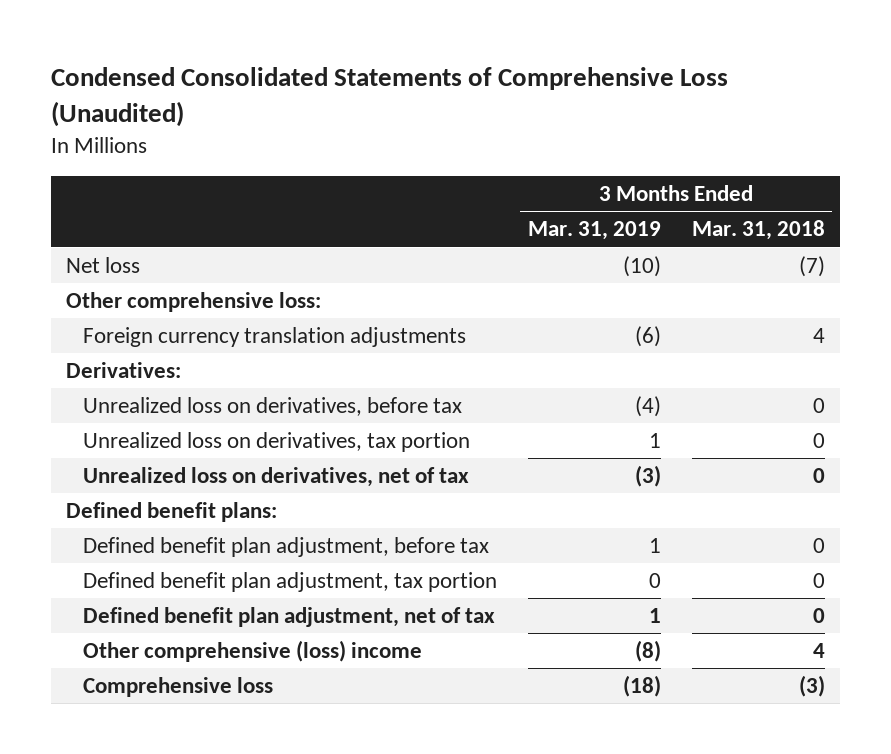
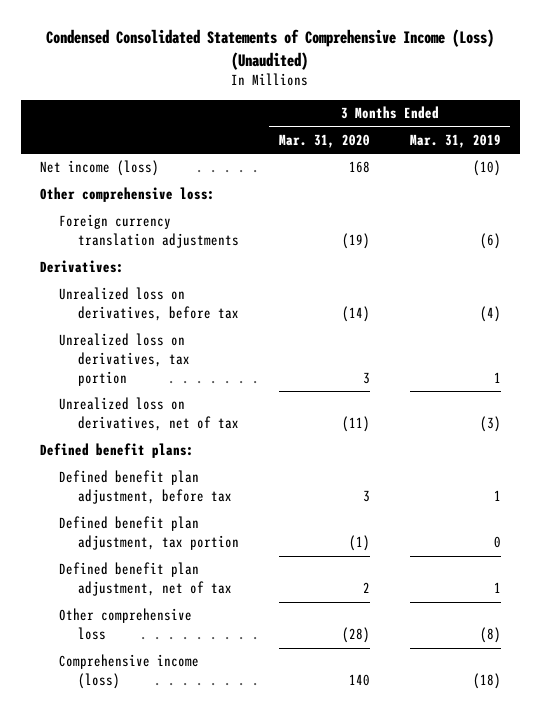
[50,67,728,127] Condensed Consolidated Statements of Comprehensive Loss (Unaudited) -> [46,29,495,70] Condensed Consolidated Statements of Comprehensive Income (Loss) (Unaudited)
[691,220,825,241] Mar. 31, 2018 -> none
none -> [278,133,370,148] Mar. 31, 2020
[66,257,141,274] Net loss -> [40,160,160,177] Net income (loss)
[82,640,422,663] Other comprehensive (loss) income -> [59,608,193,641] Other comprehensive loss
[82,677,273,698] Comprehensive loss -> [59,654,200,690] Comprehensive income (loss)

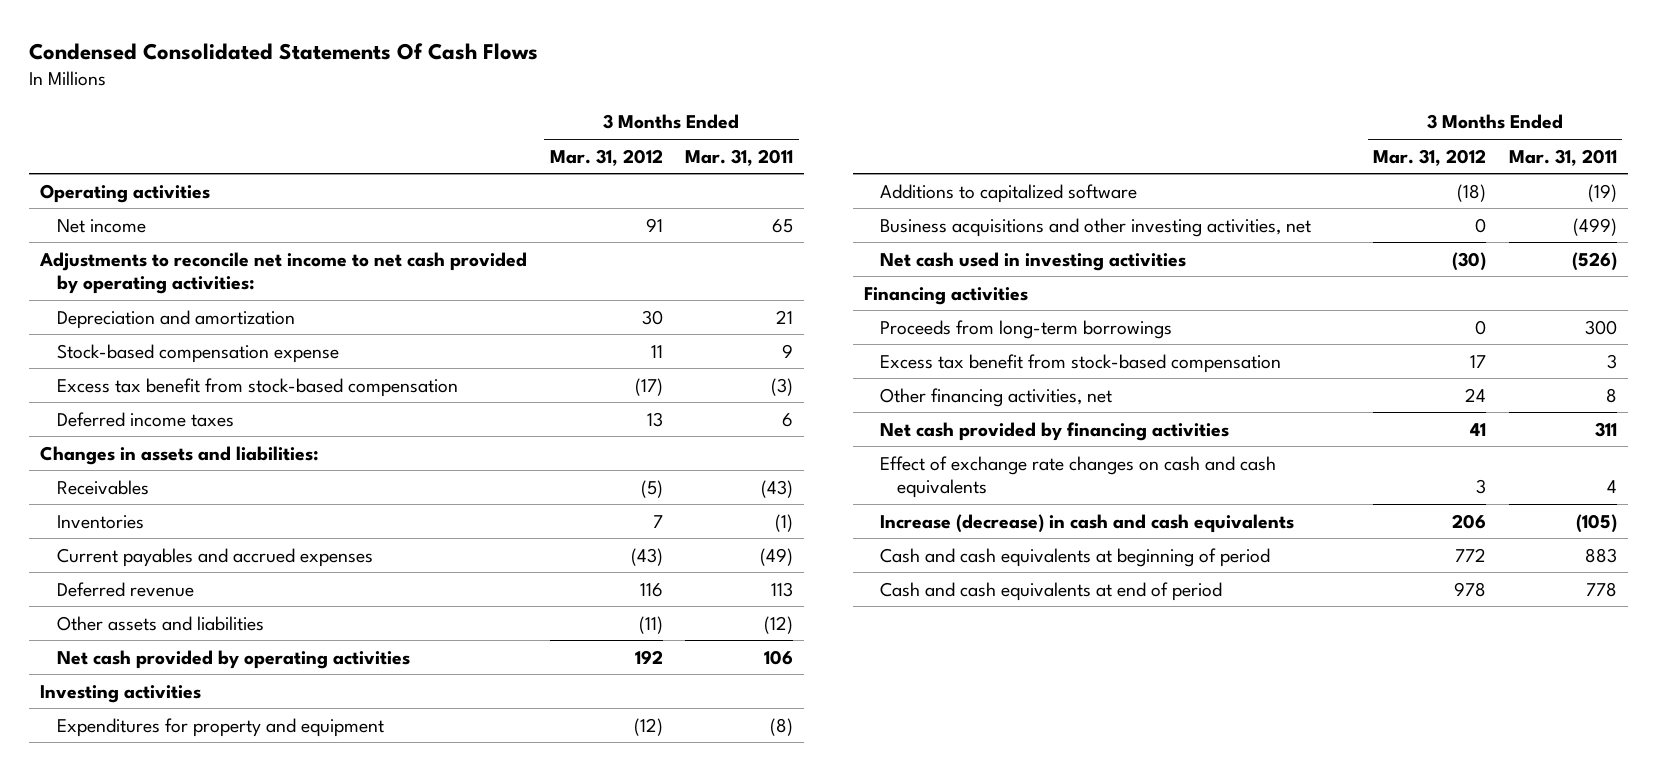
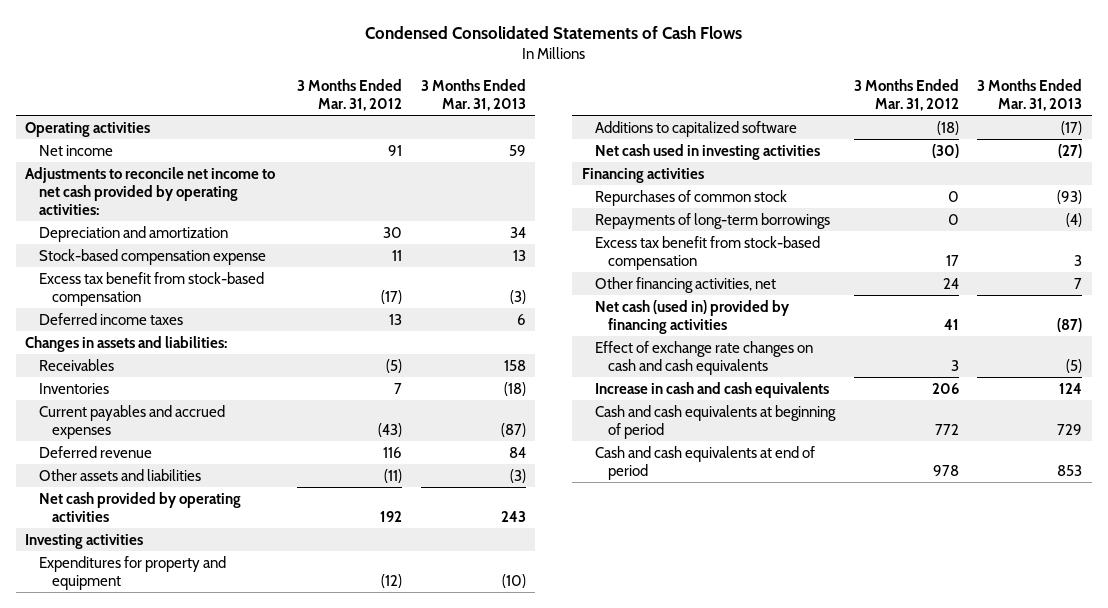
[28,43,538,61] Condensed Consolidated Statements Of Cash Flows -> [364,26,742,40] Condensed Consolidated Statements of Cash Flows
[684,148,793,166] Mar. 31, 2011 -> none
none -> [420,78,526,112] 3 Months Ended Mar. 31, 2013
[880,217,1312,237] Business acquisitions and other investing activities, net -> none
[880,319,1173,339] Proceeds from long-term borrowings -> none
none -> [595,189,788,206] Repurchases of common stock
none -> [595,212,831,229] Repayments of long-term borrowings
[880,421,1230,441] Net cash provided by financing activities -> [595,299,791,334] Net cash (used in) provided by financing activities
[880,513,1295,533] Increase (decrease) in cash and cash equivalents -> [595,381,830,398] Increase in cash and cash equivalents

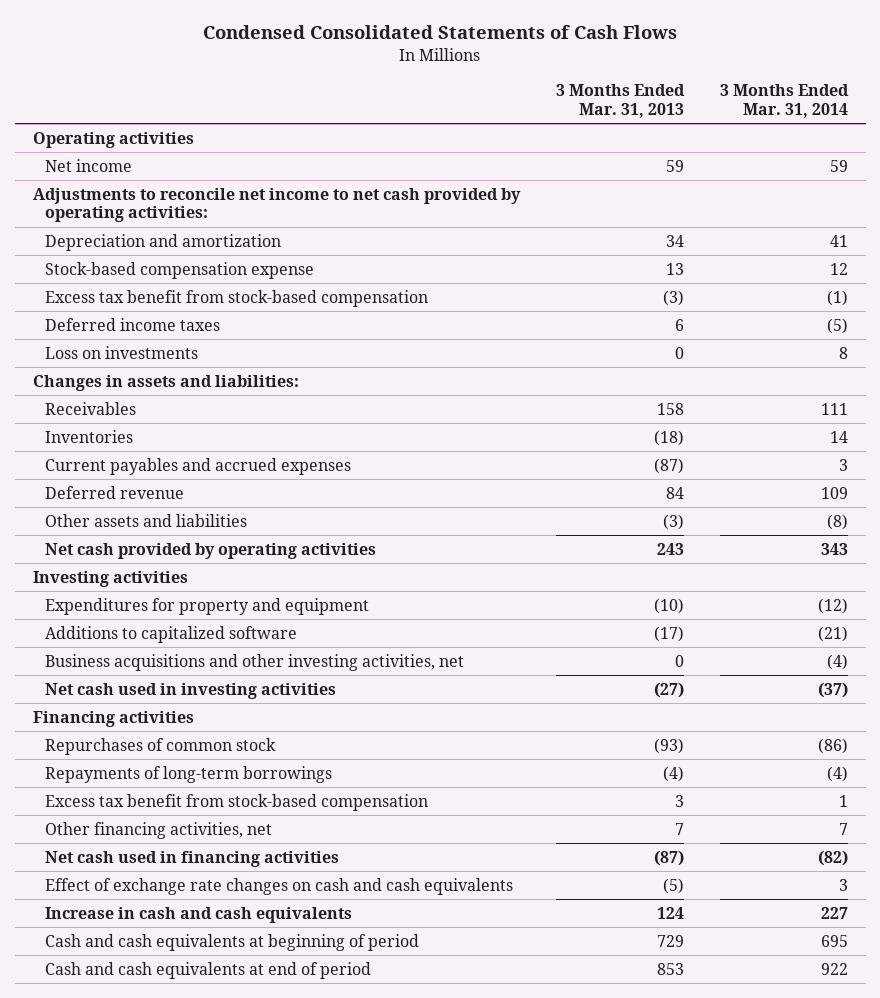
[297,78,403,112] 3 Months Ended Mar. 31, 2012 -> none
none -> [719,84,849,118] 3 Months Ended Mar. 31, 2014
none -> [45,345,199,359] Loss on investments
none -> [45,653,465,671] Business acquisitions and other investing activities, net
[595,299,791,334] Net cash (used in) provided by financing activities -> [45,850,340,867] Net cash used in financing activities

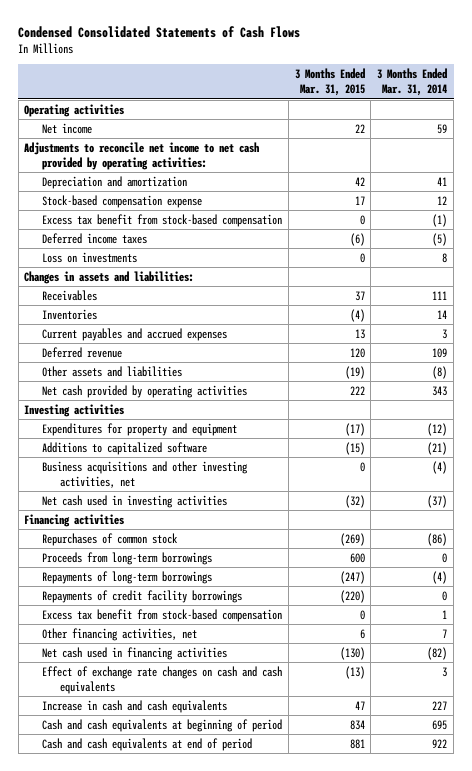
[555,84,685,118] 3 Months Ended Mar. 31, 2013 -> none
none -> [294,68,365,97] 3 Months Ended Mar. 31, 2015
none -> [42,551,213,565] Proceeds from long-term borrowings
none -> [42,589,243,603] Repayments of credit facility borrowings

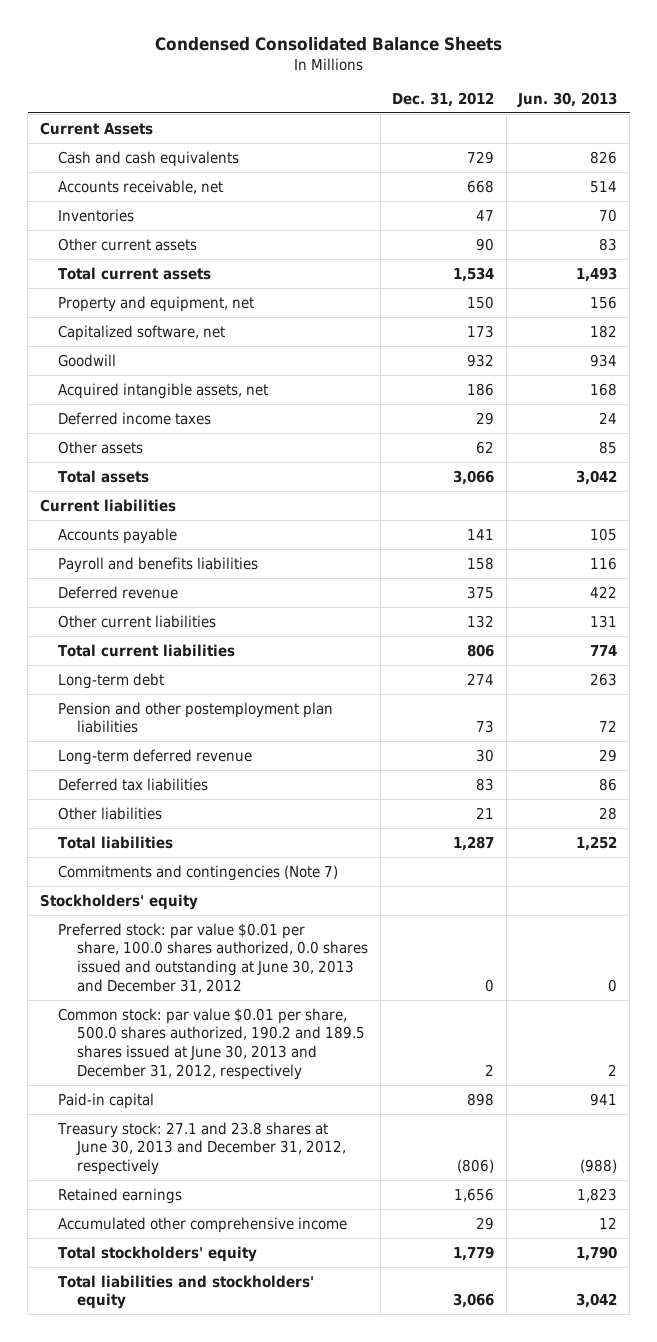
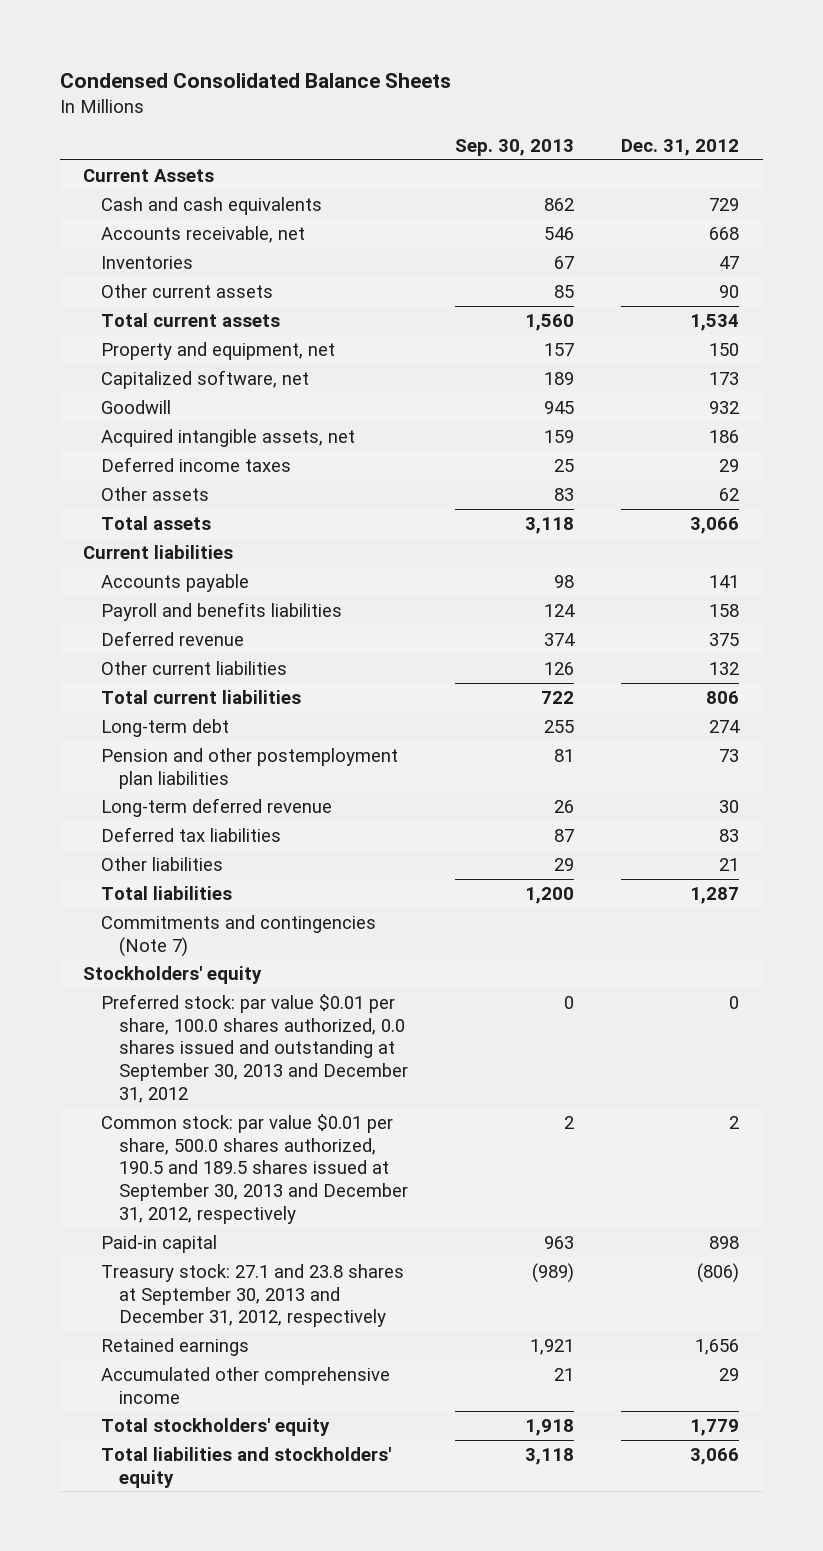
[517,91,618,107] Jun. 30, 2013 -> none
none -> [455,138,575,156] Sep. 30, 2013
[58,922,369,993] Preferred stock: par value $0.01 per share, 100.0 shares authorized, 0.0 shares issued and outstanding at June 30, 2013 and December 31, 2012 -> [101,993,408,1104] Preferred stock: par value $0.01 per share, 100.0 shares authorized, 0.0 shares issued and outstanding at September 30, 2013 and December 31, 2012
[58,1007,366,1080] Common stock: par value $0.01 per share, 500.0 shares authorized, 190.2 and 189.5 shares issued at June 30, 2013 and December 31, 2012, respectively -> [101,1113,408,1225] Common stock: par value $0.01 per share, 500.0 shares authorized, 190.5 and 189.5 shares issued at September 30, 2013 and December 31, 2012, respectively
[57,1121,347,1175] Treasury stock: 27.1 and 23.8 shares at June 30, 2013 and December 31, 2012, respectively -> [101,1263,405,1328] Treasury stock: 27.1 and 23.8 shares at September 30, 2013 and December 31, 2012, respectively

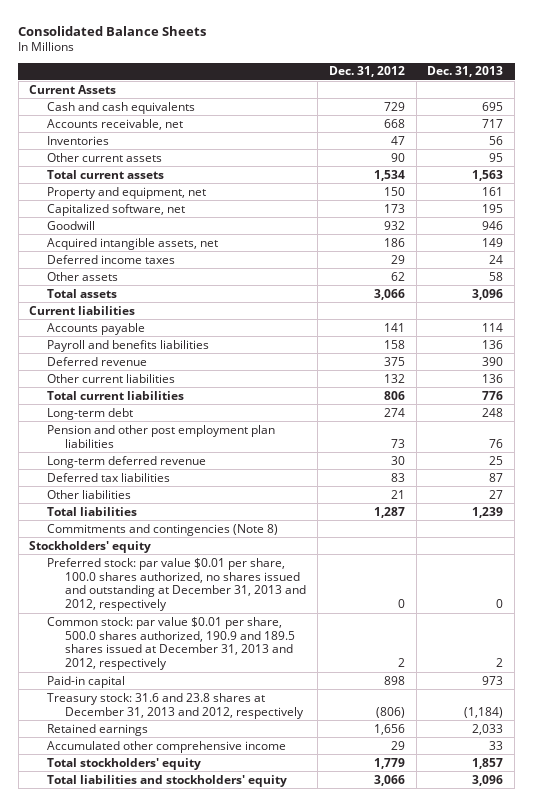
[59,73,451,89] Condensed Consolidated Balance Sheets -> [18,25,207,36] Consolidated Balance Sheets
[455,138,575,156] Sep. 30, 2013 -> none
none -> [427,66,504,78] Dec. 31, 2013
[101,747,399,789] Pension and other postemployment plan liabilities -> [47,424,276,448] Pension and other post employment plan liabilities
[101,914,377,957] Commitments and contingencies (Note 7) -> [47,523,279,536] Commitments and contingencies (Note 8)
[101,993,408,1104] Preferred stock: par value $0.01 per share, 100.0 shares authorized, 0.0 shares issued and outstanding at September 30, 2013 and December 31, 2012 -> [47,557,307,612] Preferred stock: par value $0.01 per share, 100.0 shares authorized, no shares issued and outstanding at December 31, 2013 and 2012, respectively
[101,1113,408,1225] Common stock: par value $0.01 per share, 500.0 shares authorized, 190.5 and 189.5 shares issued at September 30, 2013 and December 31, 2012, respectively -> [47,616,296,671] Common stock: par value $0.01 per share, 500.0 shares authorized, 190.9 and 189.5 shares issued at December 31, 2013 and 2012, respectively
[101,1263,405,1328] Treasury stock: 27.1 and 23.8 shares at September 30, 2013 and December 31, 2012, respectively -> [47,692,305,719] Treasury stock: 31.6 and 23.8 shares at December 31, 2013 and 2012, respectively

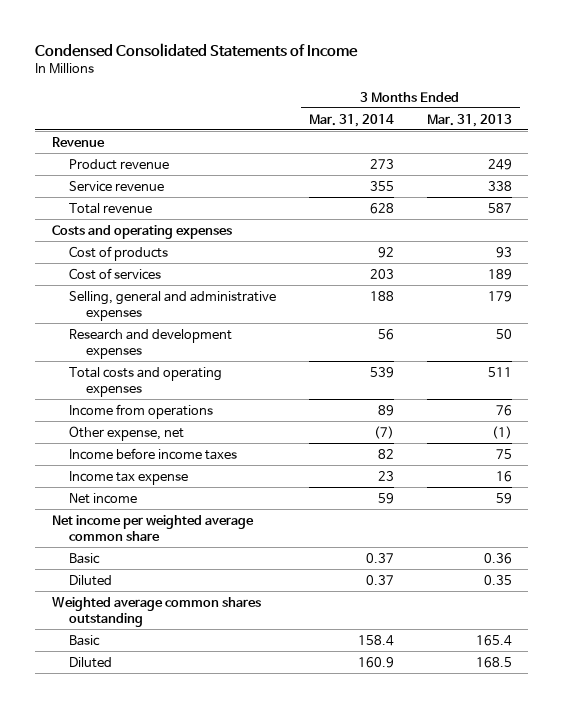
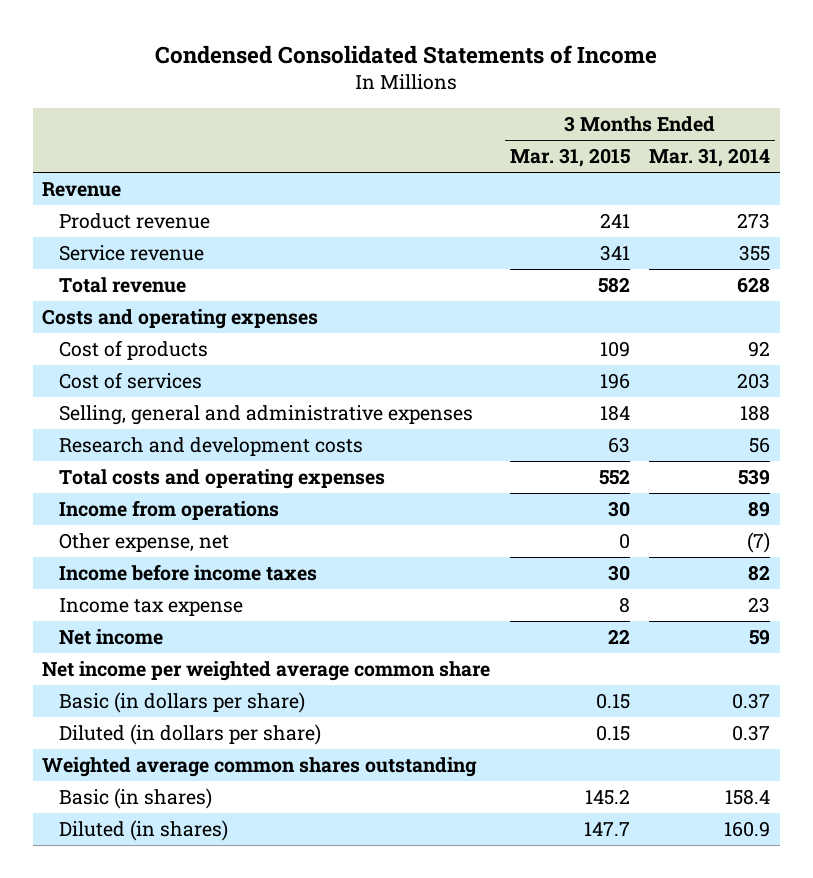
[426,113,512,127] Mar. 31, 2013 -> none
none -> [509,148,630,168] Mar. 31, 2015
[68,328,232,360] Research and development expenses -> [58,436,363,456] Research and development costs
[68,552,100,564] Basic -> [58,691,305,713] Basic (in dollars per share)
[68,574,112,586] Diluted -> [58,723,321,745] Diluted (in dollars per share)
[68,634,100,646] Basic -> [58,787,212,809] Basic (in shares)
[68,656,112,668] Diluted -> [58,819,228,841] Diluted (in shares)

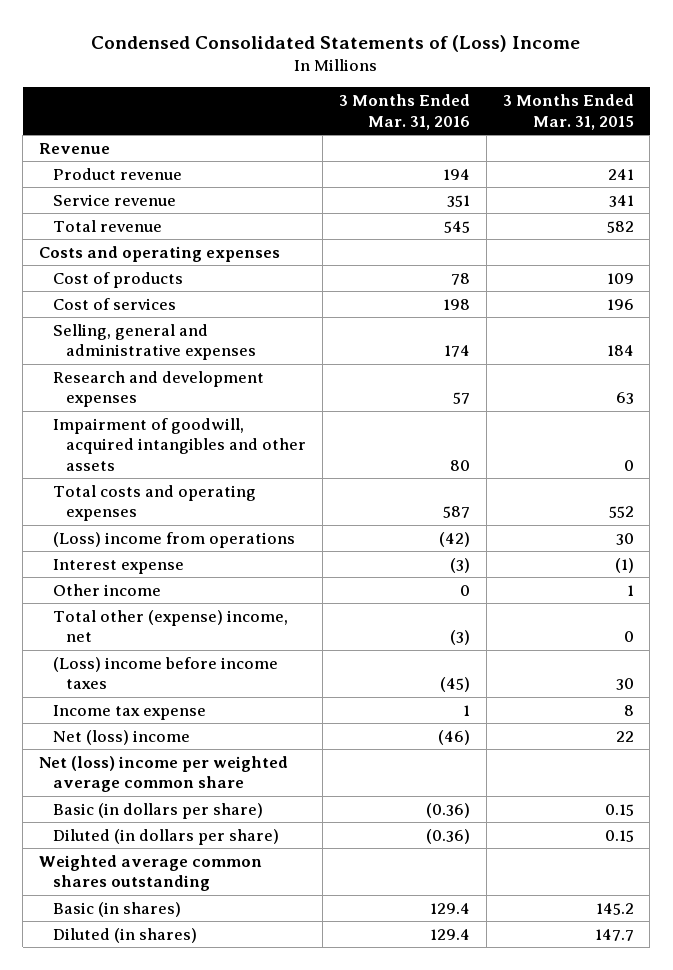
[155,44,658,64] Condensed Consolidated Statements of Income -> [91,34,581,52] Condensed Consolidated Statements of (Loss) Income
[649,148,771,168] Mar. 31, 2014 -> none
none -> [338,94,470,130] 3 Months Ended Mar. 31, 2016
[58,436,363,456] Research and development costs -> [52,370,264,408] Research and development expenses
none -> [52,417,307,471] Impairment of goodwill, acquired intangibles and other assets
[58,499,279,520] Income from operations -> [52,531,295,548] (Loss) income from operations
none -> [52,558,184,574] Interest expense
none -> [52,583,161,596] Other income
[58,532,229,552] Other expense, net -> [52,609,288,643] Total other (expense) income, net
[58,563,317,581] Income before income taxes -> [52,656,278,690] (Loss) income before income taxes
[58,628,163,645] Net income -> [52,729,190,745] Net (loss) income
[42,660,491,681] Net income per weighted average common share -> [39,755,289,793] Net (loss) income per weighted average common share

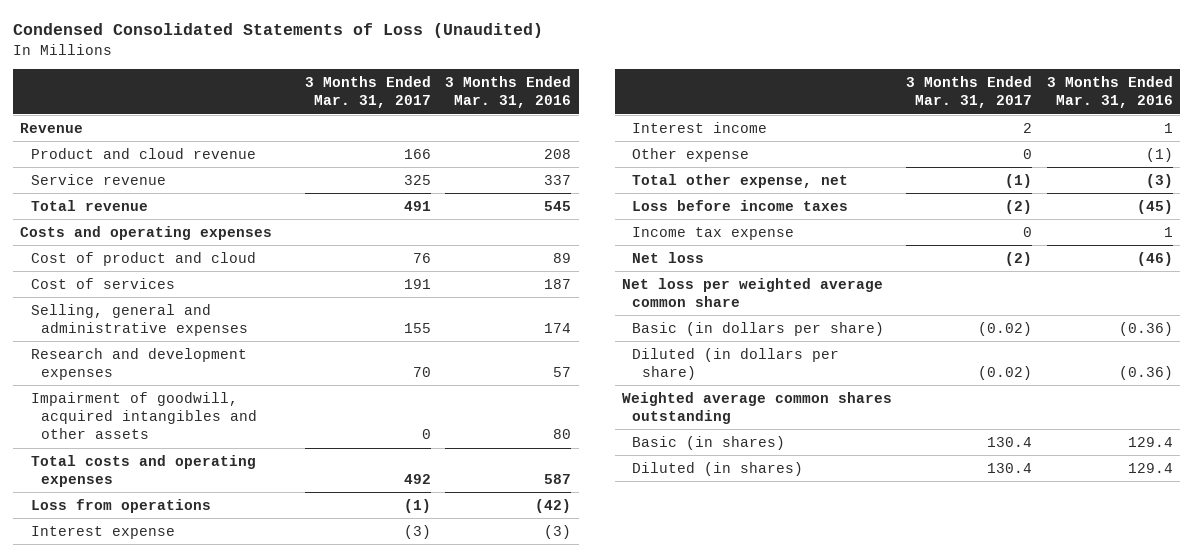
[91,34,581,52] Condensed Consolidated Statements of (Loss) Income -> [13,23,544,39] Condensed Consolidated Statements of Loss (Unaudited)
[502,94,634,130] 3 Months Ended Mar. 31, 2015 -> none
none -> [304,76,431,109] 3 Months Ended Mar. 31, 2017
[52,167,182,180] Product revenue -> [30,147,256,159] Product and cloud revenue
[442,168,470,180] 194 -> [544,148,572,159] 208
[446,194,470,207] 351 -> [544,174,572,185] 337
[52,271,183,288] Cost of products -> [30,251,256,266] Cost of product and cloud
[450,272,470,285] 78 -> [553,252,572,263] 89
[442,298,470,310] 198 -> [544,278,572,289] 187
[52,531,295,548] (Loss) income from operations -> [30,498,211,513] Loss from operations
[52,583,161,596] Other income -> none
none -> [632,121,768,133] Interest income
none -> [632,147,750,162] Other expense
[52,609,288,643] Total other (expense) income, net -> [632,173,849,188] Total other expense, net
[52,656,278,690] (Loss) income before income taxes -> [632,199,849,211] Loss before income taxes
[52,729,190,745] Net (loss) income -> [632,251,705,263] Net loss
[39,755,289,793] Net (loss) income per weighted average common share -> [621,277,883,308] Net loss per weighted average common share

